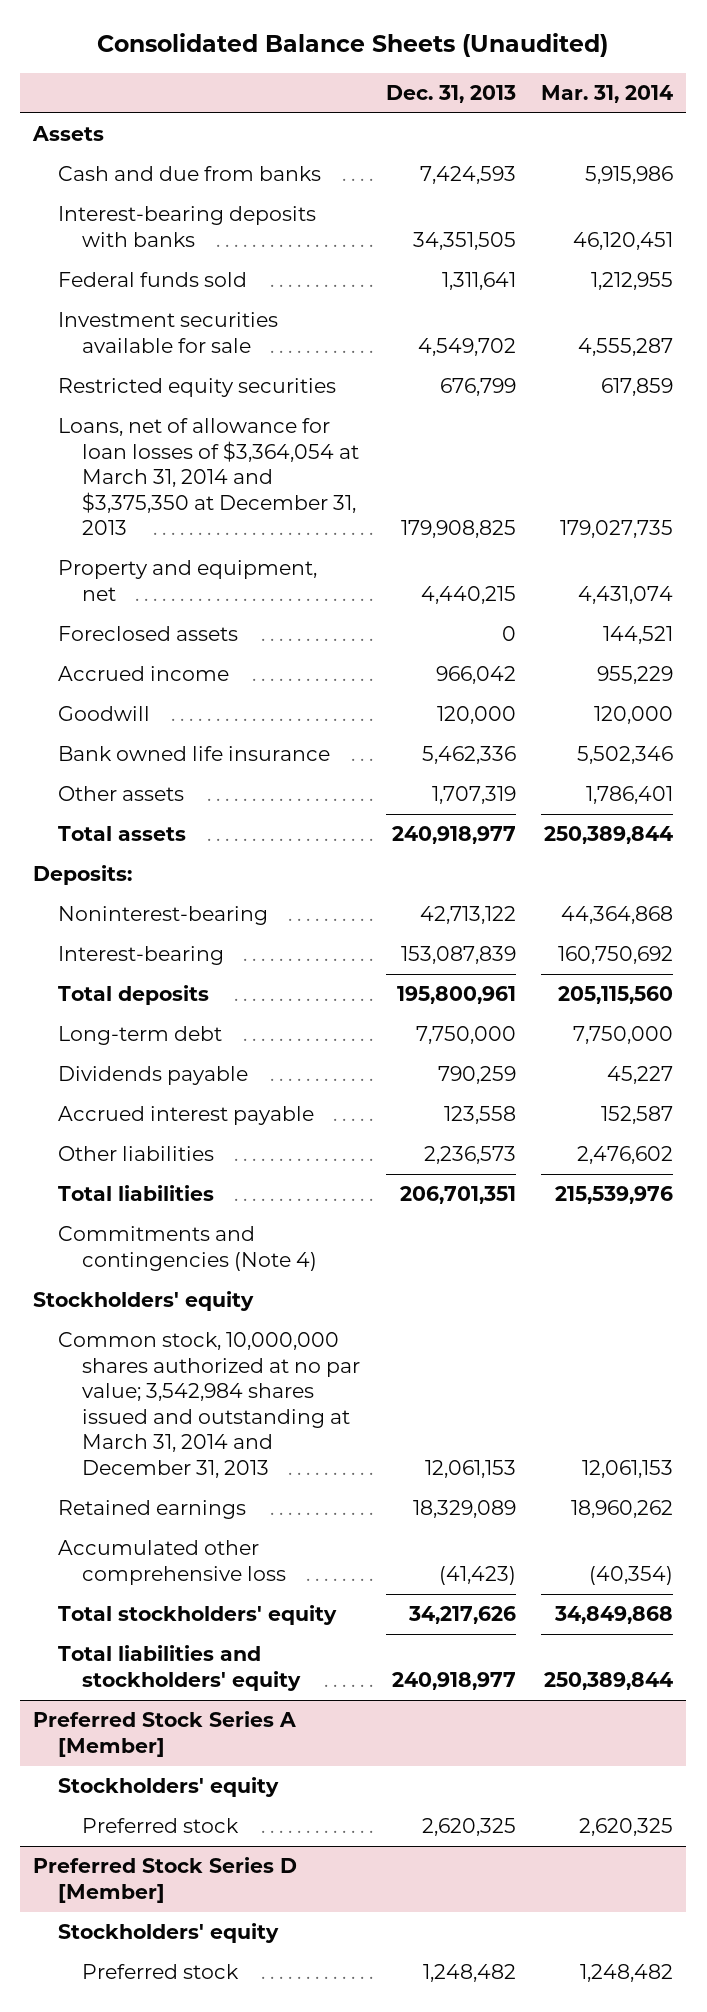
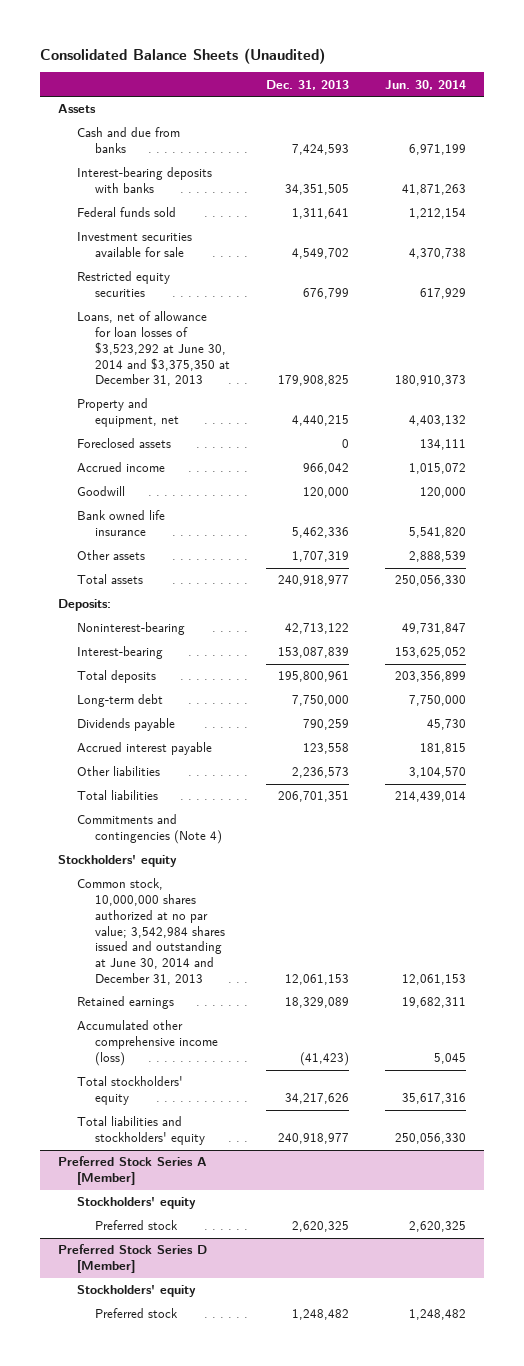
[541,84,674,103] Mar. 31, 2014 -> none
none -> [384,79,466,90] Jun. 30, 2014
[57,418,360,536] Loans, net of allowance for loan losses of $3,364,054 at March 31, 2014 and $3,375,350 at December 31, 2013 -> [76,311,231,387] Loans, net of allowance for loan losses of $3,523,292 at June 30, 2014 and $3,375,350 at December 31, 2013
[57,1332,361,1478] Common stock, 10,000,000 shares authorized at no par value; 3,542,984 shares issued and outstanding at March 31, 2014 and December 31, 2013 -> [76,878,226,985] Common stock, 10,000,000 shares authorized at no par value; 3,542,984 shares issued and outstanding at June 30, 2014 and December 31, 2013
[57,1540,287,1585] Accumulated other comprehensive loss -> [76,1020,219,1066] Accumulated other comprehensive income (loss)

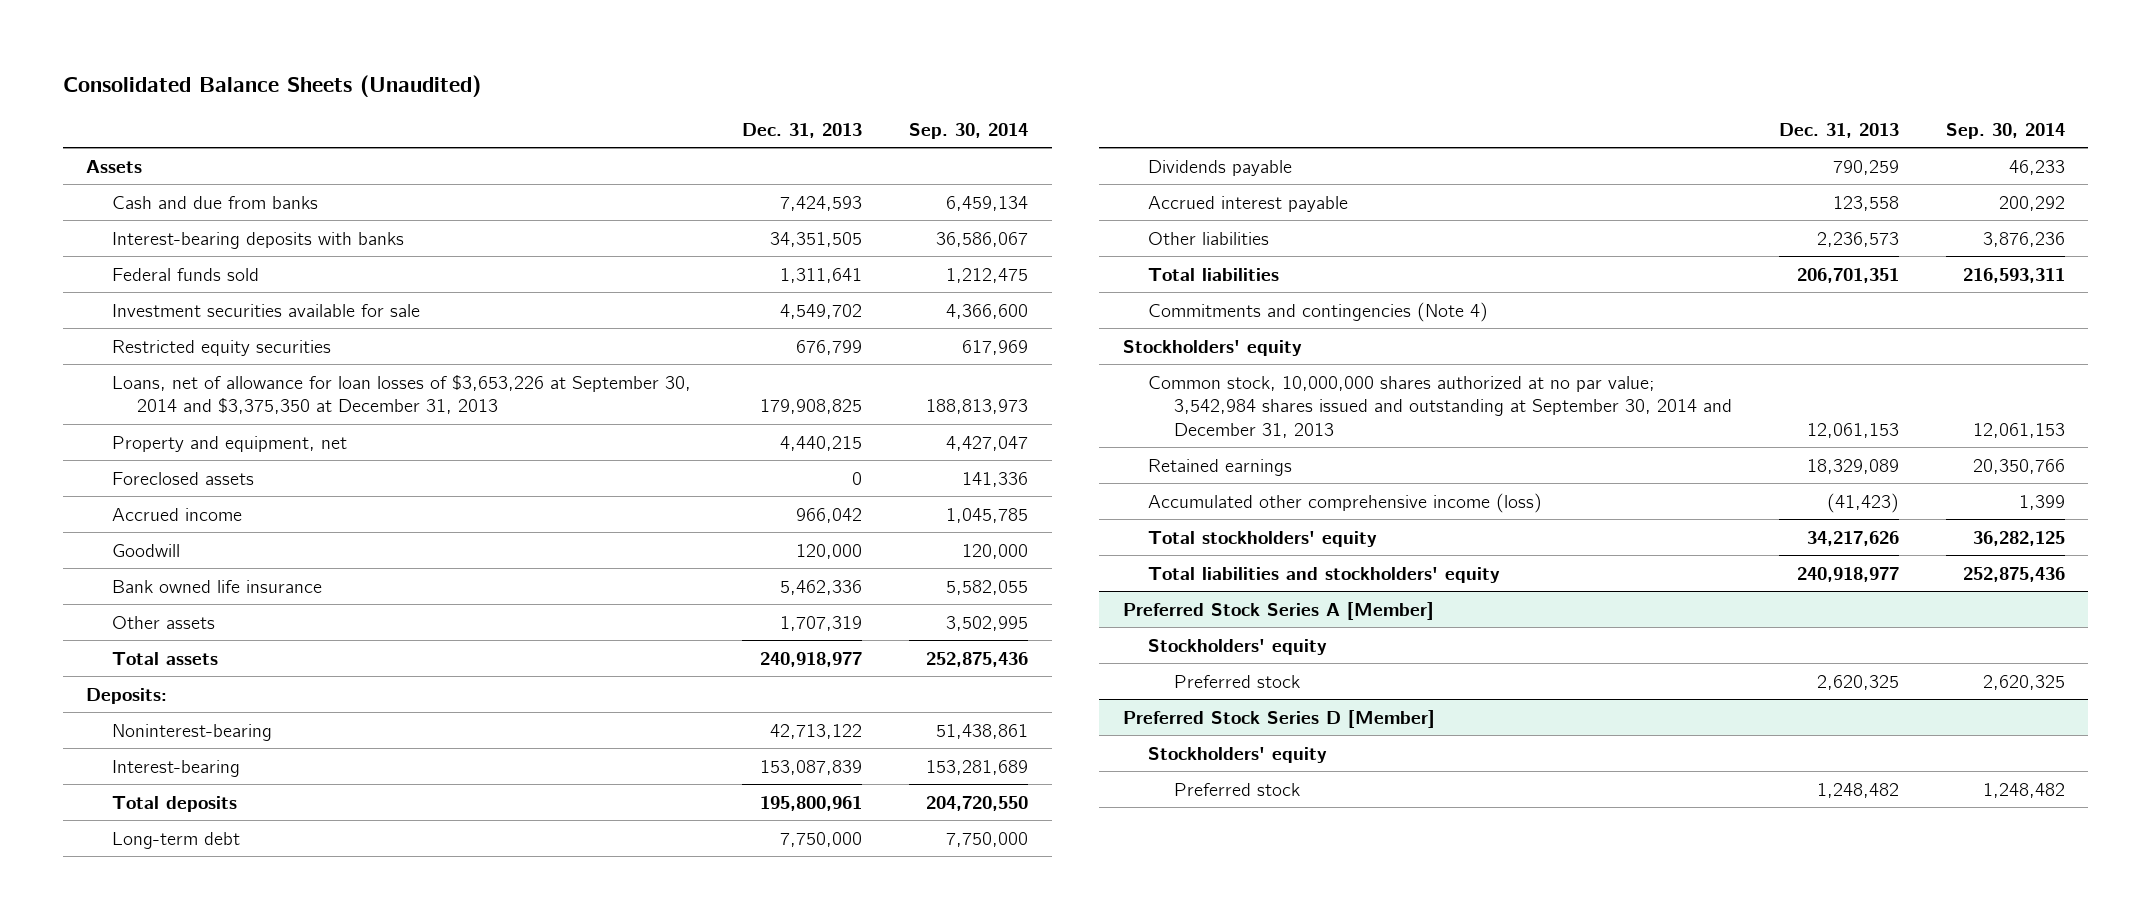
[384,79,466,90] Jun. 30, 2014 -> none
none -> [909,122,1029,139] Sep. 30, 2014
[76,311,231,387] Loans, net of allowance for loan losses of $3,523,292 at June 30, 2014 and $3,375,350 at December 31, 2013 -> [111,374,691,415] Loans, net of allowance for loan losses of $3,653,226 at September 30, 2014 and $3,375,350 at December 31, 2013
[76,878,226,985] Common stock, 10,000,000 shares authorized at no par value; 3,542,984 shares issued and outstanding at June 30, 2014 and December 31, 2013 -> [1148,375,1732,438] Common stock, 10,000,000 shares authorized at no par value; 3,542,984 shares issued and outstanding at September 30, 2014 and December 31, 2013

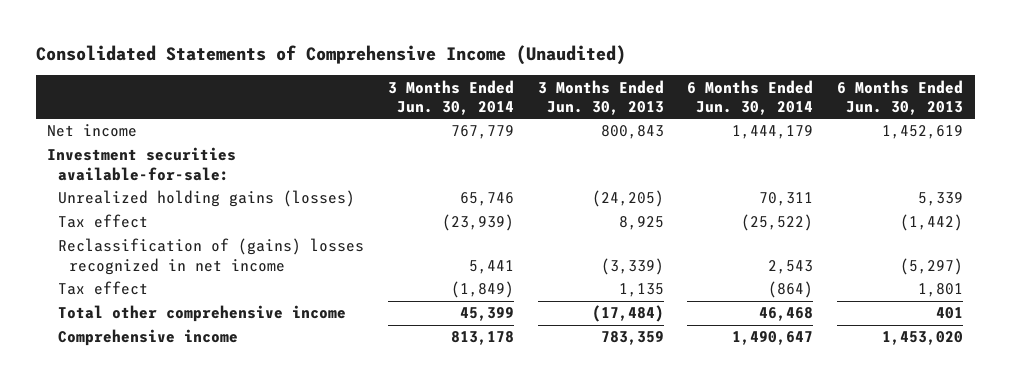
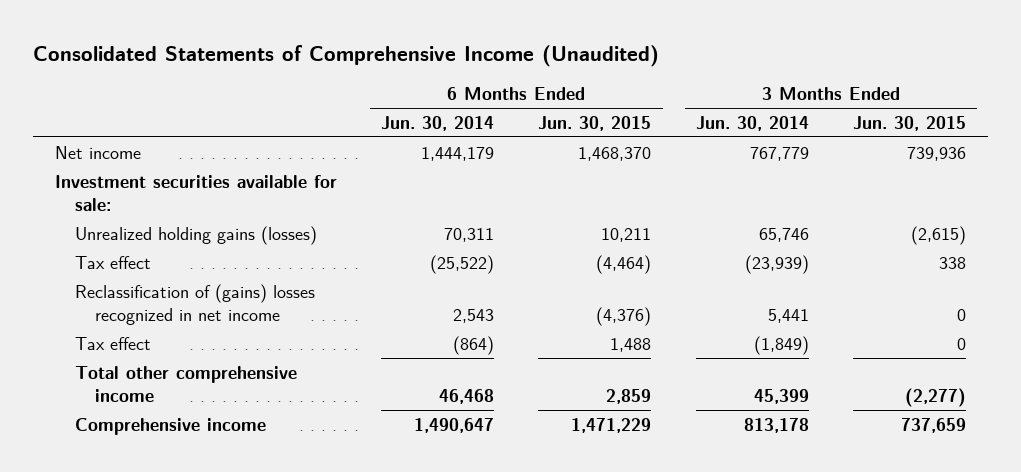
[537,79,664,115] 3 Months Ended Jun. 30, 2013 -> none
[837,79,964,115] 6 Months Ended Jun. 30, 2013 -> none
none -> [538,115,652,131] Jun. 30, 2015
none -> [852,115,966,131] Jun. 30, 2015
[47,147,237,181] Investment securities available-for-sale: -> [55,174,338,212] Investment securities available for sale:

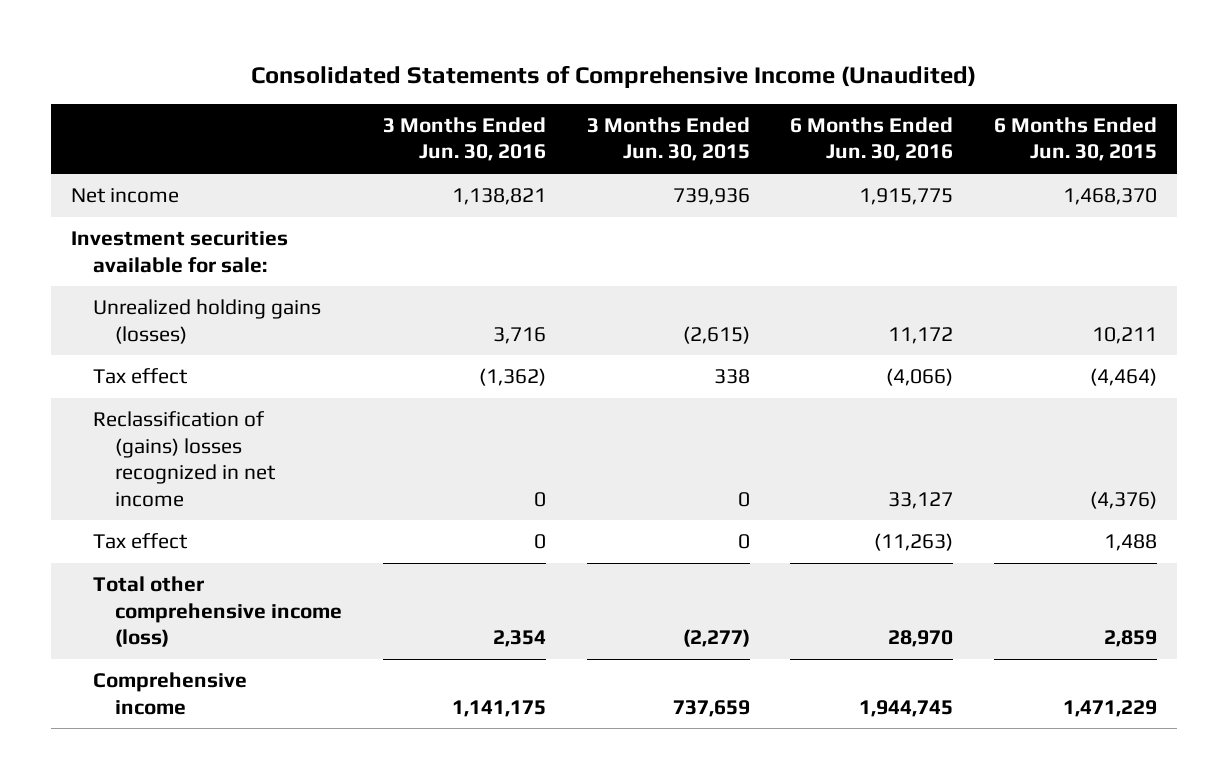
[381,115,495,131] Jun. 30, 2014 -> none
[695,115,809,131] Jun. 30, 2014 -> none
none -> [382,116,546,162] 3 Months Ended Jun. 30, 2016
none -> [790,116,954,162] 6 Months Ended Jun. 30, 2016
[75,365,298,403] Total other comprehensive income -> [93,576,343,648] Total other comprehensive income (loss)

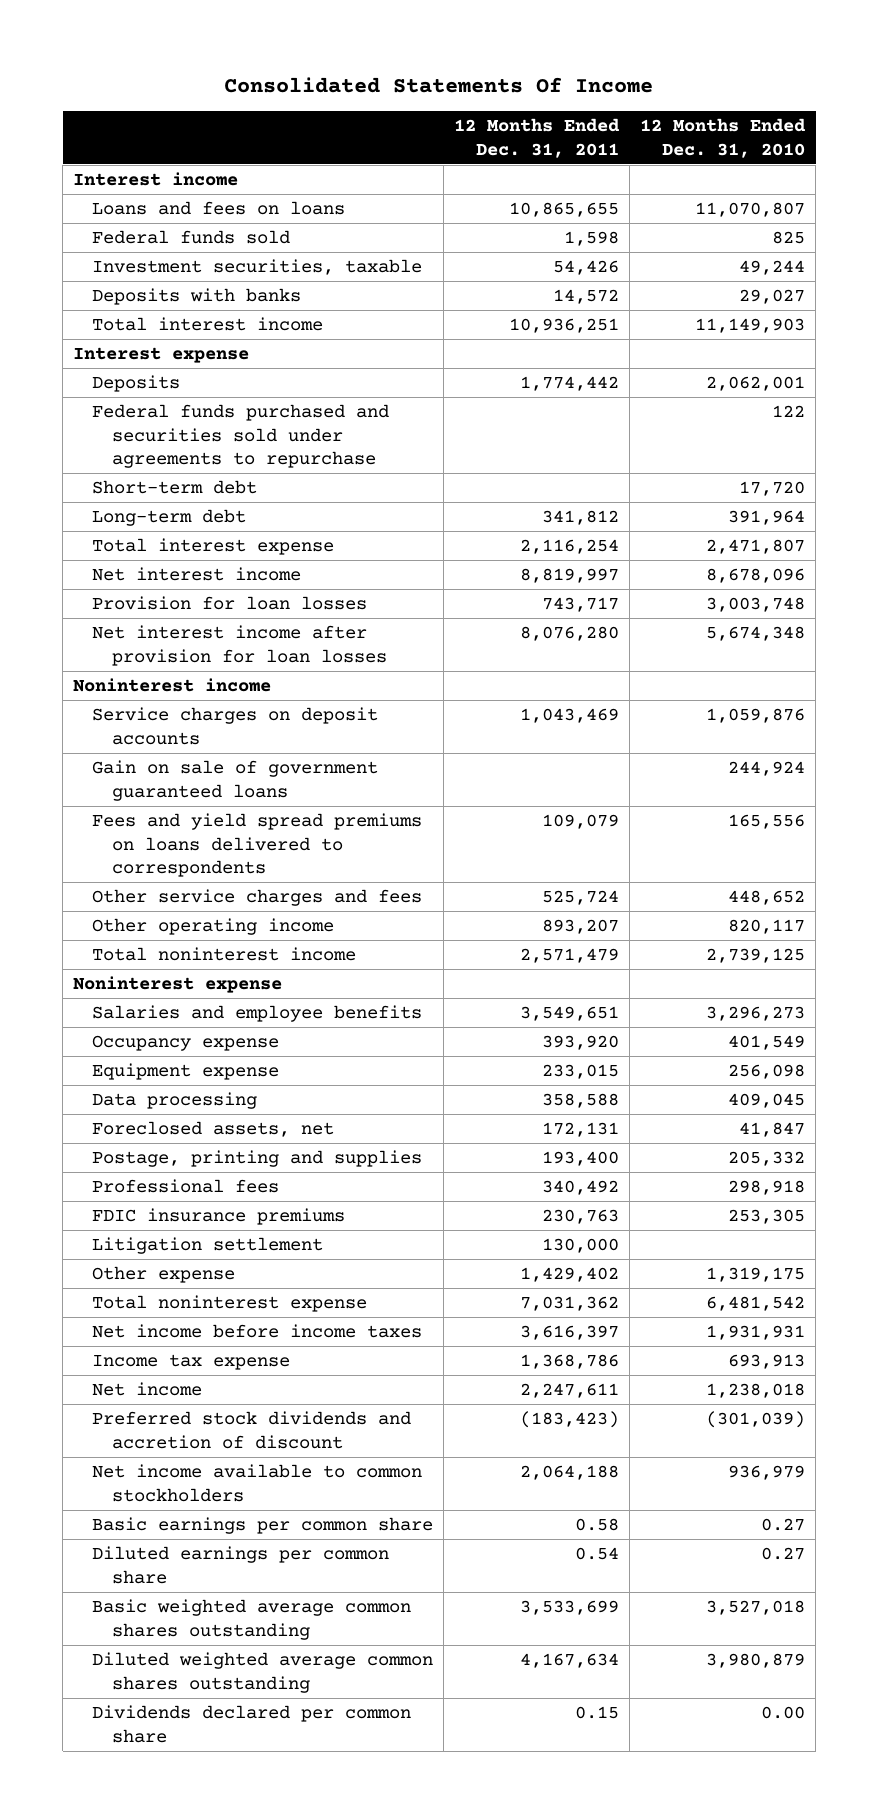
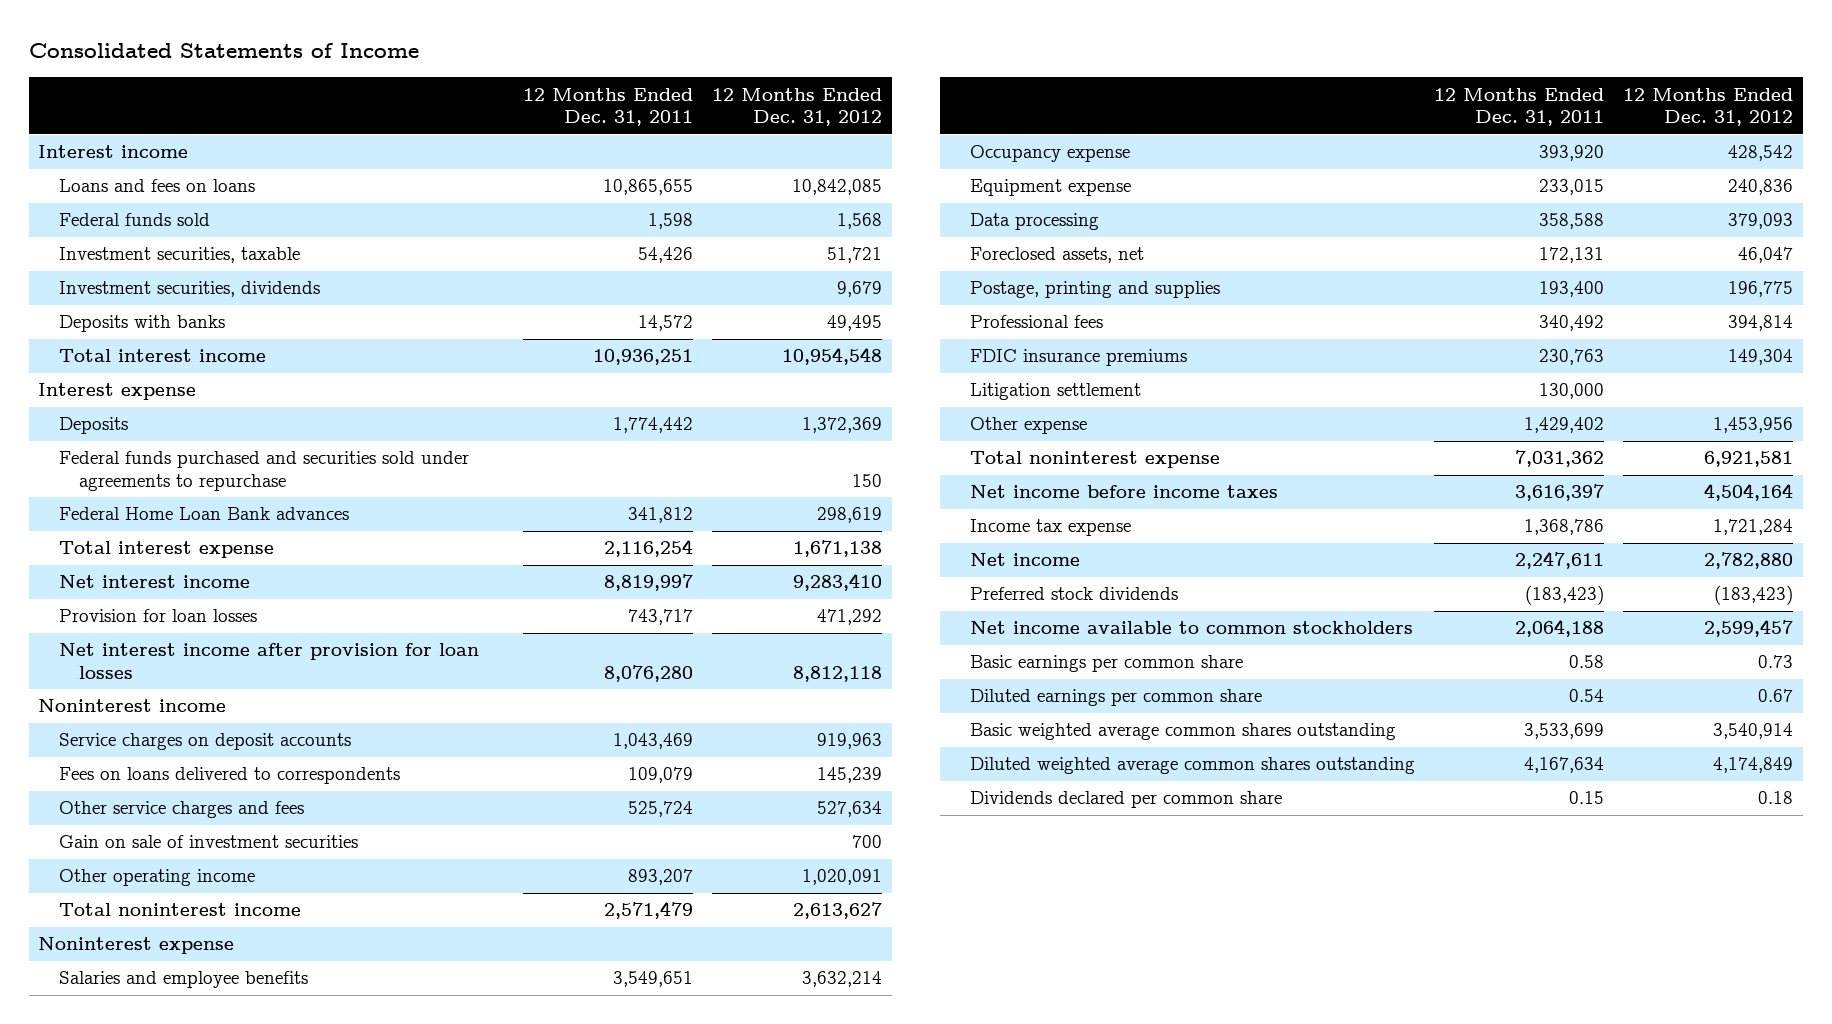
[224,77,654,94] Consolidated Statements Of Income -> [28,43,419,59] Consolidated Statements of Income
[640,118,807,158] 12 Months Ended Dec. 31, 2010 -> none
none -> [712,87,883,127] 12 Months Ended Dec. 31, 2012
none -> [58,281,320,298] Investment securities, dividends
[92,480,258,495] Short-term debt -> none
[92,509,247,527] Long-term debt -> [58,507,349,521] Federal Home Loan Bank advances
[92,760,379,801] Gain on sale of government guaranteed loans -> none
[92,813,423,878] Fees and yield spread premiums on loans delivered to correspondents -> [58,767,400,785] Fees on loans delivered to correspondents
none -> [58,835,358,849] Gain on sale of investment securities
[92,1411,412,1449] Preferred stock dividends and accretion of discount -> [969,587,1178,601] Preferred stock dividends

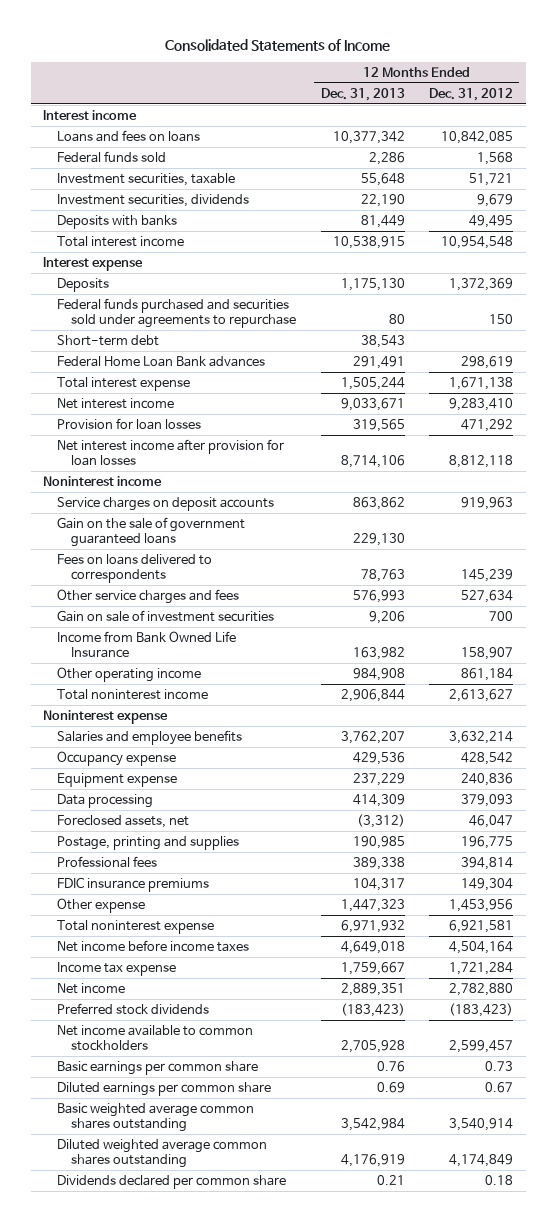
[523,87,694,127] 12 Months Ended Dec. 31, 2011 -> none
none -> [320,87,405,101] Dec. 31, 2013
none -> [56,334,159,346] Short-term debt
none -> [56,516,245,548] Gain on the sale of government guaranteed loans
none -> [56,630,236,659] Income from Bank Owned Life Insurance
[802,869,883,886] 1,020,091 -> [461,667,514,681] 861,184
[969,383,1141,401] Litigation settlement -> none

